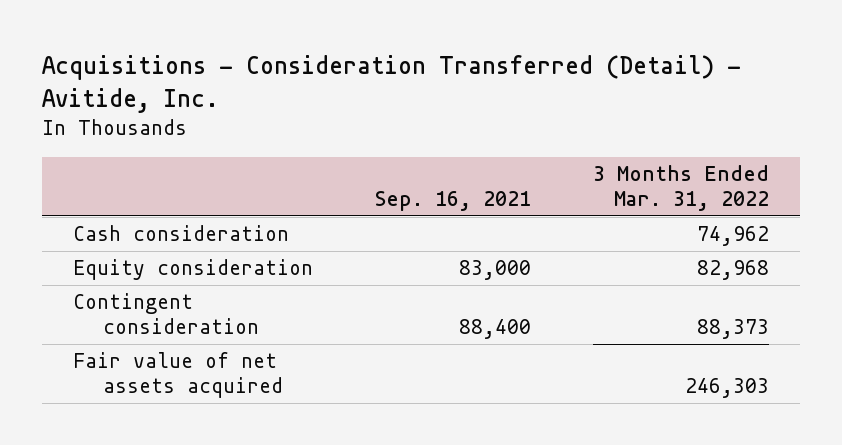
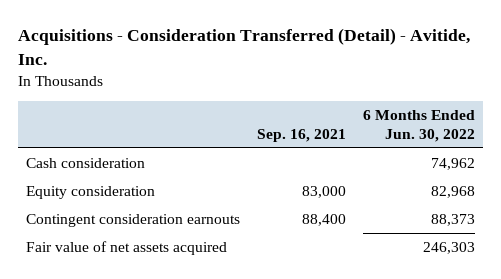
[593,165,770,212] 3 Months Ended Mar. 31, 2022 -> none
none -> [362,110,475,142] 6 Months Ended Jun. 30, 2022
[72,293,260,335] Contingent consideration -> [26,213,241,227] Contingent consideration earnouts

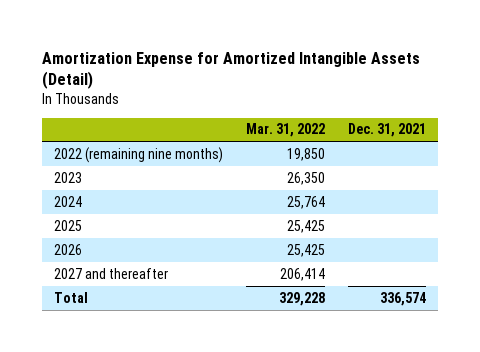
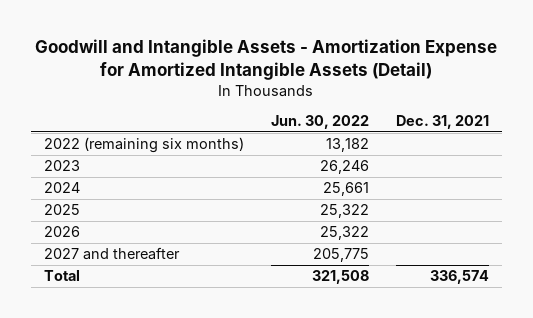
[42,51,421,90] Amortization Expense for Amortized Intangible Assets (Detail) -> [35,39,498,80] Goodwill and Intangible Assets - Amortization Expense for Amortized Intangible Assets (Detail)
[246,123,326,138] Mar. 31, 2022 -> none
none -> [270,115,369,130] Jun. 30, 2022
[53,146,223,163] 2022 (remaining nine months) -> [43,137,244,154] 2022 (remaining six months)

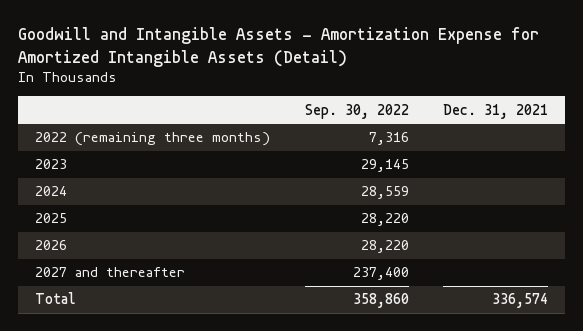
[270,115,369,130] Jun. 30, 2022 -> none
none -> [304,103,409,119] Sep. 30, 2022
[43,137,244,154] 2022 (remaining six months) -> [35,132,271,147] 2022 (remaining three months)

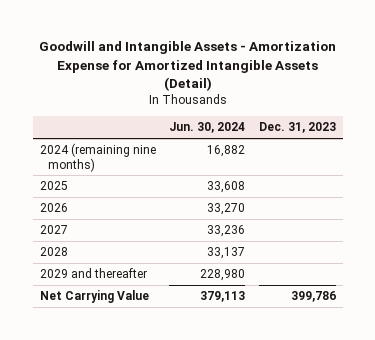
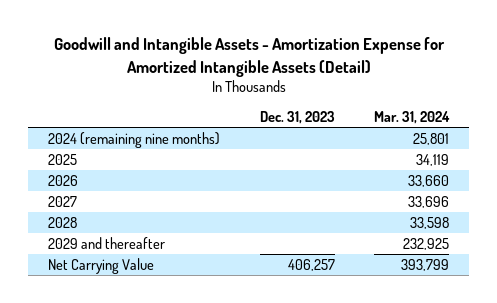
[169,122,246,134] Jun. 30, 2024 -> none
none -> [374,110,451,124] Mar. 31, 2024
[290,291,336,303] 399,786 -> [287,258,335,271] 406,257

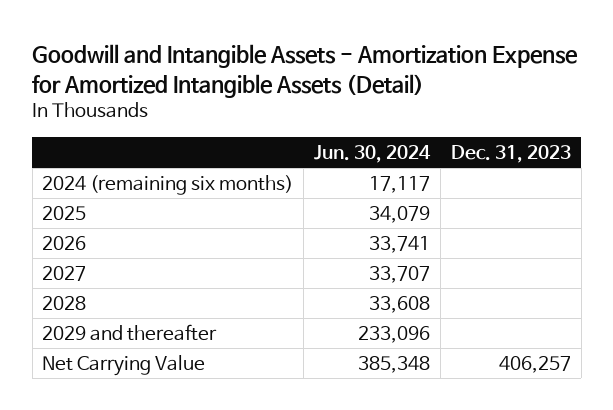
[374,110,451,124] Mar. 31, 2024 -> none
none -> [314,144,432,163] Jun. 30, 2024
[48,131,221,148] 2024 (remaining nine months) -> [42,175,294,196] 2024 (remaining six months)

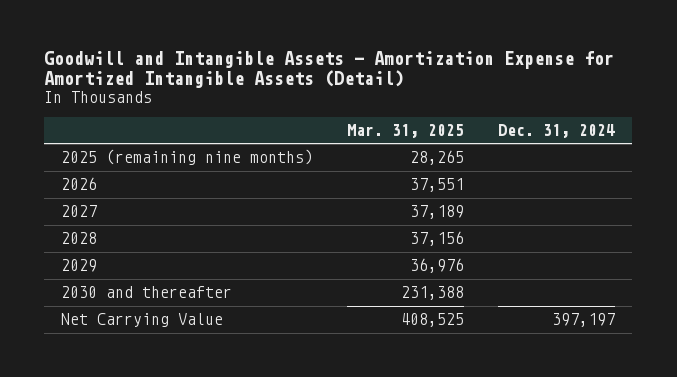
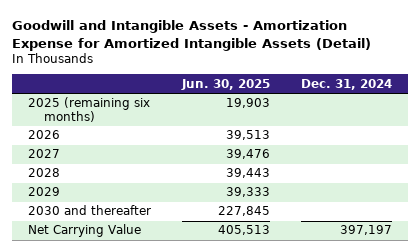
[347,123,465,138] Mar. 31, 2025 -> none
none -> [181,78,271,90] Jun. 30, 2025
[61,149,314,166] 2025 (remaining nine months) -> [28,97,151,122] 2025 (remaining six months)

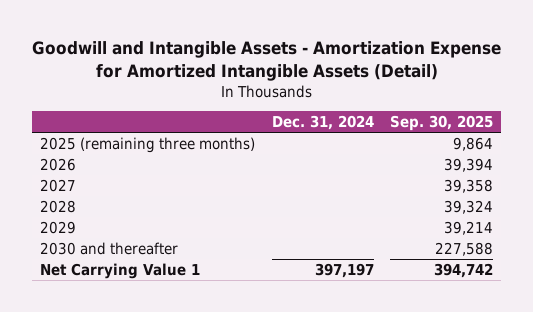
[181,78,271,90] Jun. 30, 2025 -> none
none -> [390,114,494,131] Sep. 30, 2025
[28,97,151,122] 2025 (remaining six months) -> [40,136,256,153] 2025 (remaining three months)
[28,224,142,238] Net Carrying Value -> [40,262,201,279] Net Carrying Value 1

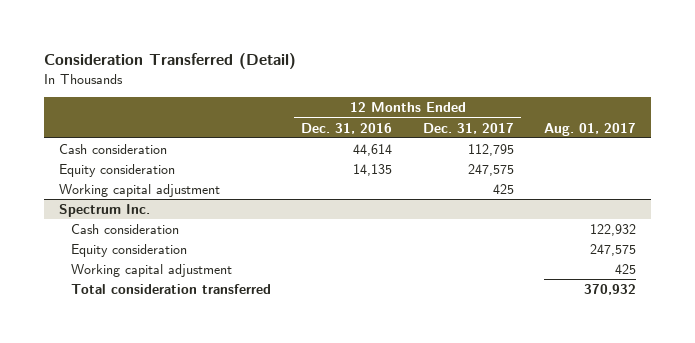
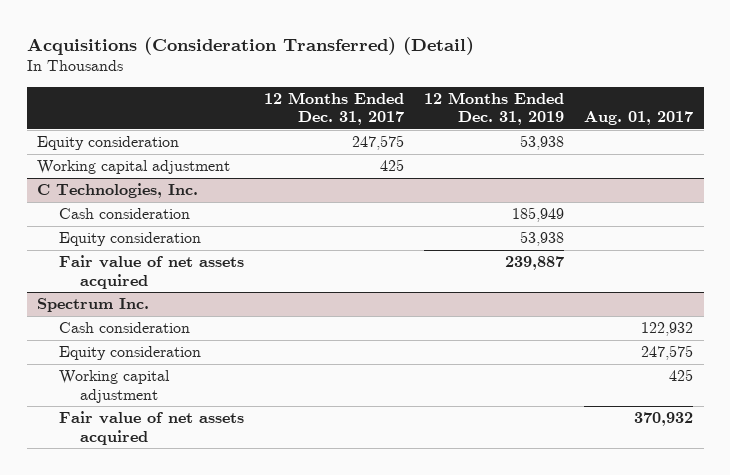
[44,53,297,70] Consideration Transferred (Detail) -> [26,36,474,55] Acquisitions (Consideration Transferred) (Detail)
[301,122,393,134] Dec. 31, 2016 -> none
none -> [424,91,565,126] 12 Months Ended Dec. 31, 2019
[59,143,168,154] Cash consideration -> none
none -> [36,183,198,199] C Technologies, Inc.
none -> [58,208,190,220] Cash consideration
none -> [58,232,201,247] Equity consideration
none -> [58,255,244,289] Fair value of net assets acquired
[71,283,272,294] Total consideration transferred -> [58,411,244,445] Fair value of net assets acquired

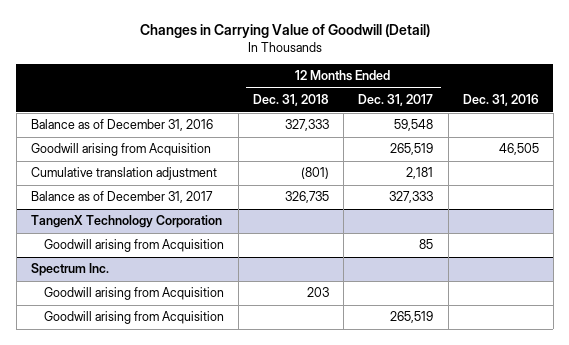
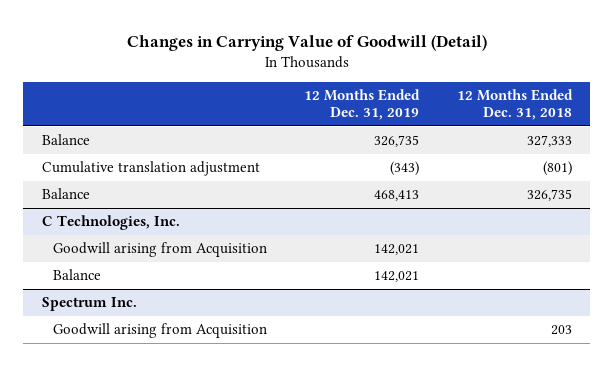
[358,94,434,107] Dec. 31, 2017 -> none
[462,94,539,107] Dec. 31, 2016 -> none
none -> [304,88,421,121] 12 Months Ended Dec. 31, 2019
[30,143,211,157] Goodwill arising from Acquisition -> none
[30,119,213,132] Balance as of December 31, 2016 -> [42,134,91,146] Balance
[30,215,222,229] TangenX Technology Corporation -> none
[43,239,224,253] Goodwill arising from Acquisition -> none
[30,191,213,204] Balance as of December 31, 2017 -> [42,188,91,200] Balance
none -> [42,215,181,231] C Technologies, Inc.
none -> [53,242,268,258] Goodwill arising from Acquisition
none -> [53,269,102,281] Balance
[43,311,224,325] Goodwill arising from Acquisition -> none

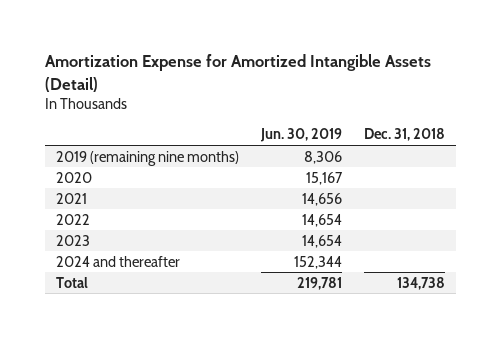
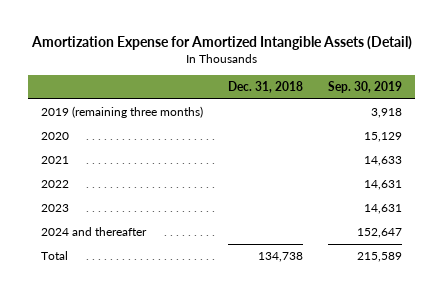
[259,128,342,143] Jun. 30, 2019 -> none
none -> [328,81,403,94] Sep. 30, 2019
[55,150,239,166] 2019 (remaining nine months) -> [40,106,203,119] 2019 (remaining three months)

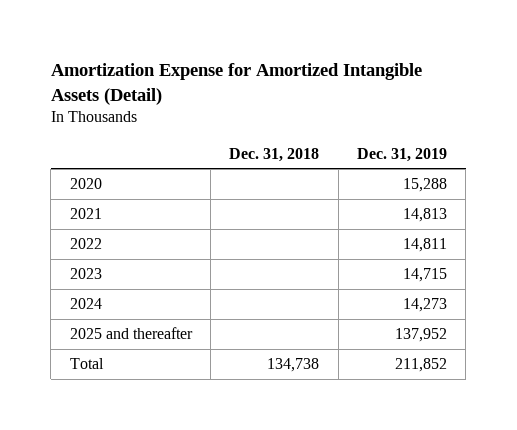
[328,81,403,94] Sep. 30, 2019 -> none
none -> [357,147,448,162] Dec. 31, 2019
[40,106,203,119] 2019 (remaining three months) -> none
none -> [69,298,102,310] 2024
[40,227,147,237] 2024 and thereafter -> [69,327,193,340] 2025 and thereafter

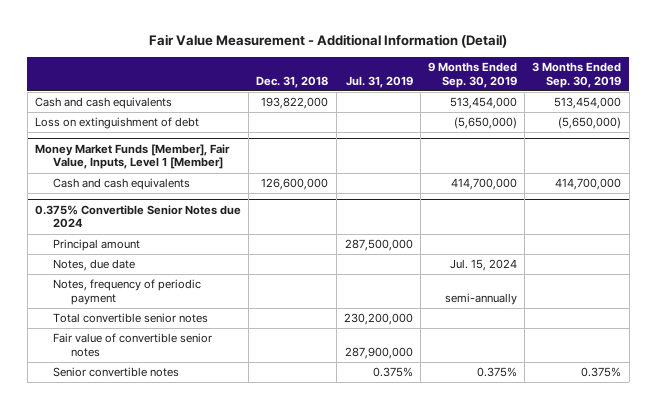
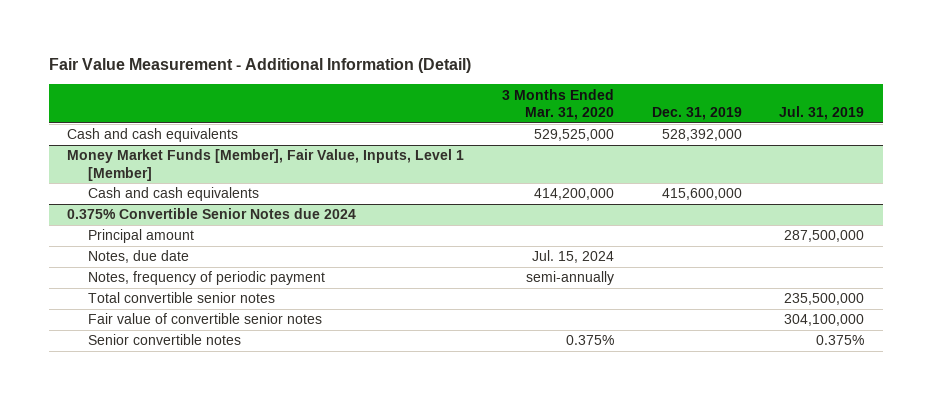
[256,75,329,88] Dec. 31, 2018 -> none
[428,62,518,88] 9 Months Ended Sep. 30, 2019 -> none
[532,62,622,88] 3 Months Ended Sep. 30, 2019 -> none
none -> [502,88,615,121] 3 Months Ended Mar. 31, 2020
none -> [651,107,742,121] Dec. 31, 2019
[35,117,200,130] Loss on extinguishment of debt -> none
[343,313,413,326] 230,200,000 -> [784,293,865,306] 235,500,000
[344,346,413,359] 287,900,000 -> [784,314,865,327] 304,100,000

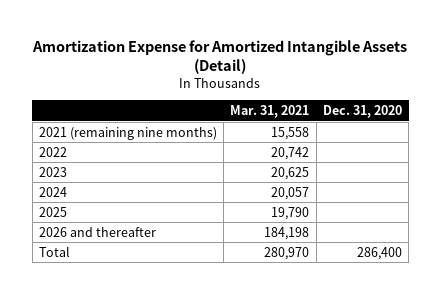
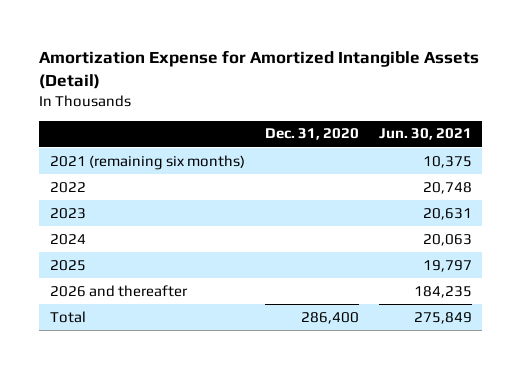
[230,104,310,118] Mar. 31, 2021 -> none
none -> [378,128,472,141] Jun. 30, 2021
[38,126,217,140] 2021 (remaining nine months) -> [49,154,245,170] 2021 (remaining six months)

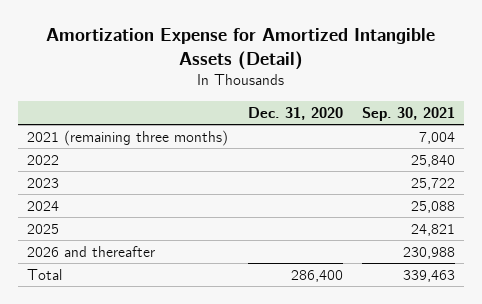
[378,128,472,141] Jun. 30, 2021 -> none
none -> [361,106,455,121] Sep. 30, 2021
[49,154,245,170] 2021 (remaining six months) -> [27,129,229,146] 2021 (remaining three months)

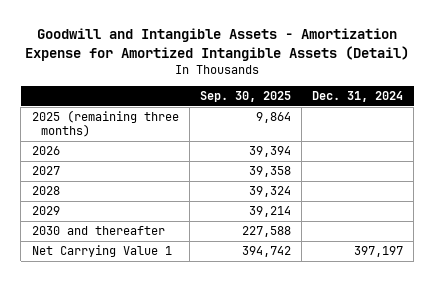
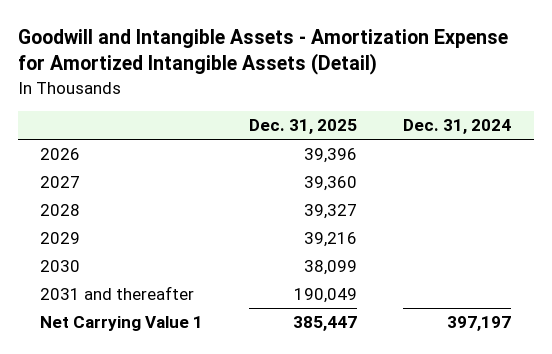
[199,91,291,103] Sep. 30, 2025 -> none
none -> [249,118,358,134] Dec. 31, 2025
[31,110,179,138] 2025 (remaining three months) -> none
[31,226,165,236] 2030 and thereafter -> [40,260,81,273] 2030
none -> [40,286,195,301] 2031 and thereafter

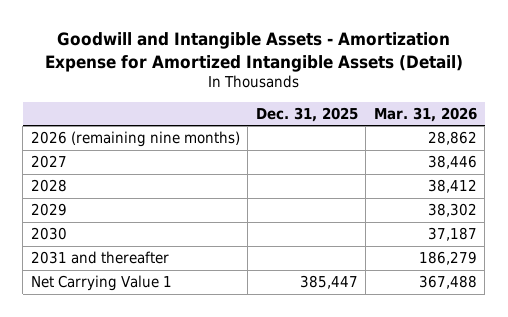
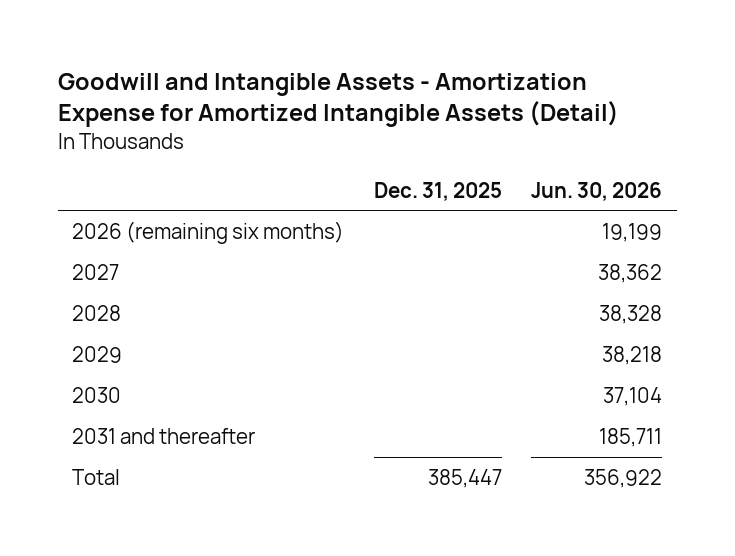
[373,106,477,122] Mar. 31, 2026 -> none
none -> [531,181,663,201] Jun. 30, 2026
[30,131,240,148] 2026 (remaining nine months) -> [72,220,345,244] 2026 (remaining six months)
[30,275,172,292] Net Carrying Value 1 -> [72,468,121,485] Total

